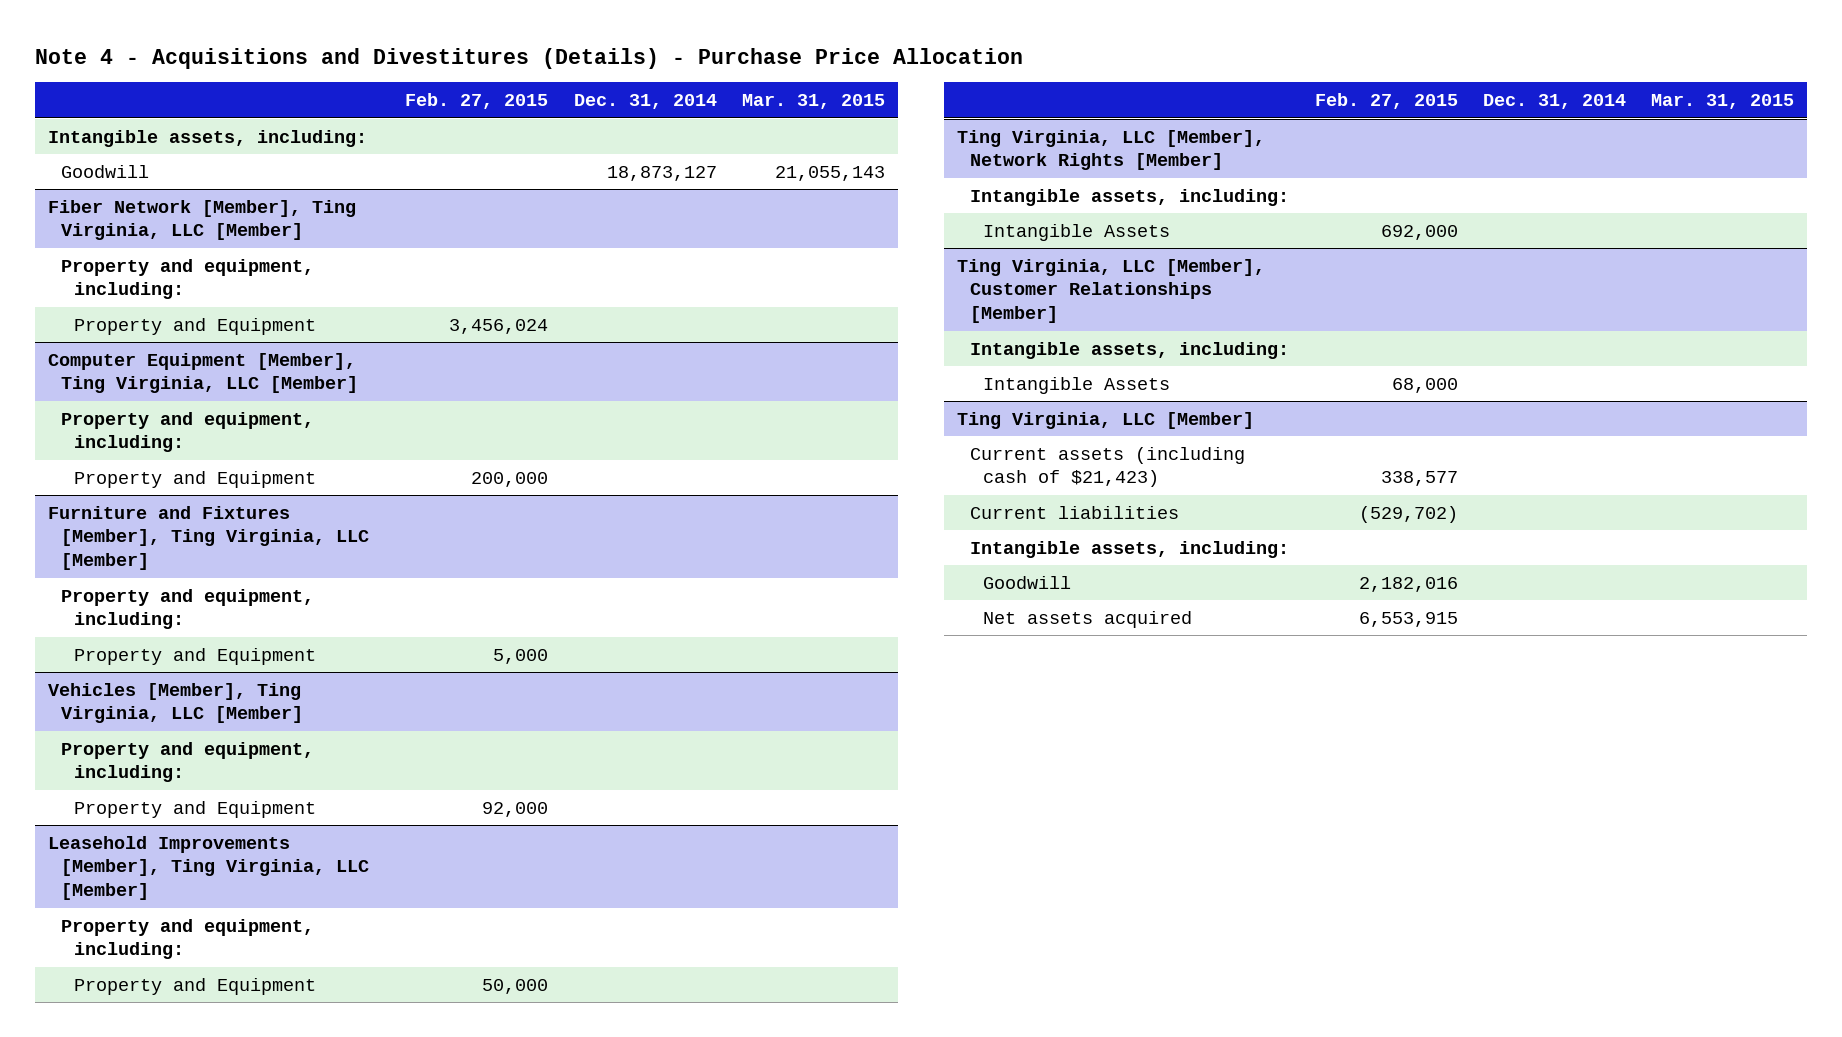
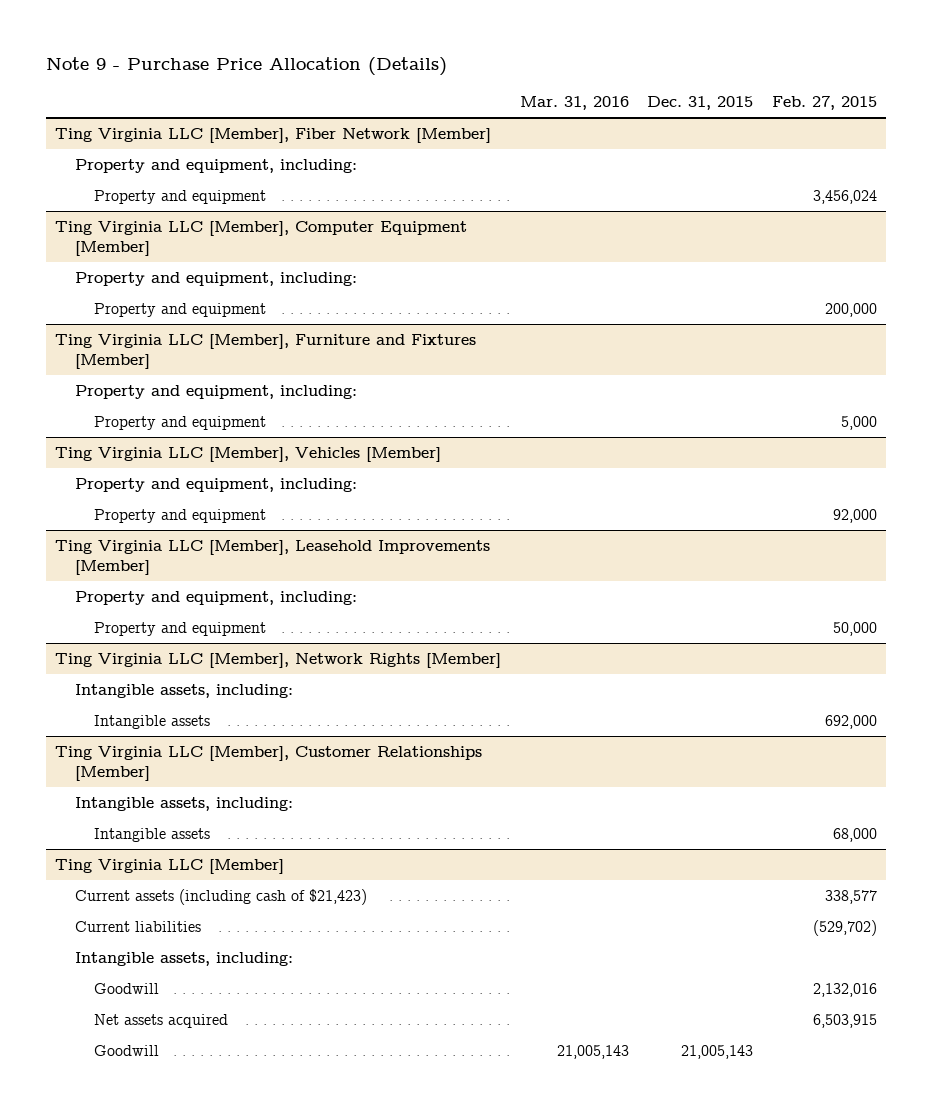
[34,47,1023,69] Note 4 - Acquisitions and Divestitures (Details) - Purchase Price Allocation -> [45,57,447,77] Note 9 - Purchase Price Allocation (Details)
[573,94,717,110] Dec. 31, 2014 -> none
[742,94,886,110] Mar. 31, 2015 -> none
none -> [519,95,629,110] Mar. 31, 2016
none -> [647,95,754,110] Dec. 31, 2015
[47,129,367,147] Intangible assets, including: -> none
[60,164,149,178] Goodwill -> none
[47,199,356,241] Fiber Network [Member], Ting Virginia, LLC [Member] -> [55,128,492,144] Ting Virginia LLC [Member], Fiber Network [Member]
[73,317,316,335] Property and Equipment -> [93,190,266,205] Property and equipment
[47,352,358,394] Computer Equipment [Member], Ting Virginia, LLC [Member] -> [55,221,468,257] Ting Virginia LLC [Member], Computer Equipment [Member]
[73,470,316,488] Property and Equipment -> [93,303,266,318] Property and equipment
[47,505,369,571] Furniture and Fixtures [Member], Ting Virginia, LLC [Member] -> [55,334,477,370] Ting Virginia LLC [Member], Furniture and Fixtures [Member]
[73,647,316,665] Property and Equipment -> [93,416,266,431] Property and equipment
[47,682,303,724] Vehicles [Member], Ting Virginia, LLC [Member] -> [55,447,442,463] Ting Virginia LLC [Member], Vehicles [Member]
[73,800,316,818] Property and Equipment -> [93,509,266,524] Property and equipment
[47,835,369,901] Leasehold Improvements [Member], Ting Virginia, LLC [Member] -> [55,540,491,576] Ting Virginia LLC [Member], Leasehold Improvements [Member]
[73,977,316,995] Property and Equipment -> [93,622,266,637] Property and equipment
[956,129,1265,171] Ting Virginia, LLC [Member], Network Rights [Member] -> [55,653,502,669] Ting Virginia LLC [Member], Network Rights [Member]
[983,223,1171,241] Intangible Assets -> [93,715,210,730] Intangible assets
[956,258,1265,324] Ting Virginia, LLC [Member], Customer Relationships [Member] -> [55,746,483,782] Ting Virginia LLC [Member], Customer Relationships [Member]
[983,376,1171,394] Intangible Assets -> [93,828,210,843] Intangible assets
[956,411,1254,429] Ting Virginia, LLC [Member] -> [55,859,285,875] Ting Virginia LLC [Member]
[1358,576,1458,592] 2,182,016 -> [812,983,877,998] 2,132,016
[1358,611,1458,627] 6,553,915 -> [812,1014,877,1029] 6,503,915
none -> [93,1045,159,1057] Goodwill

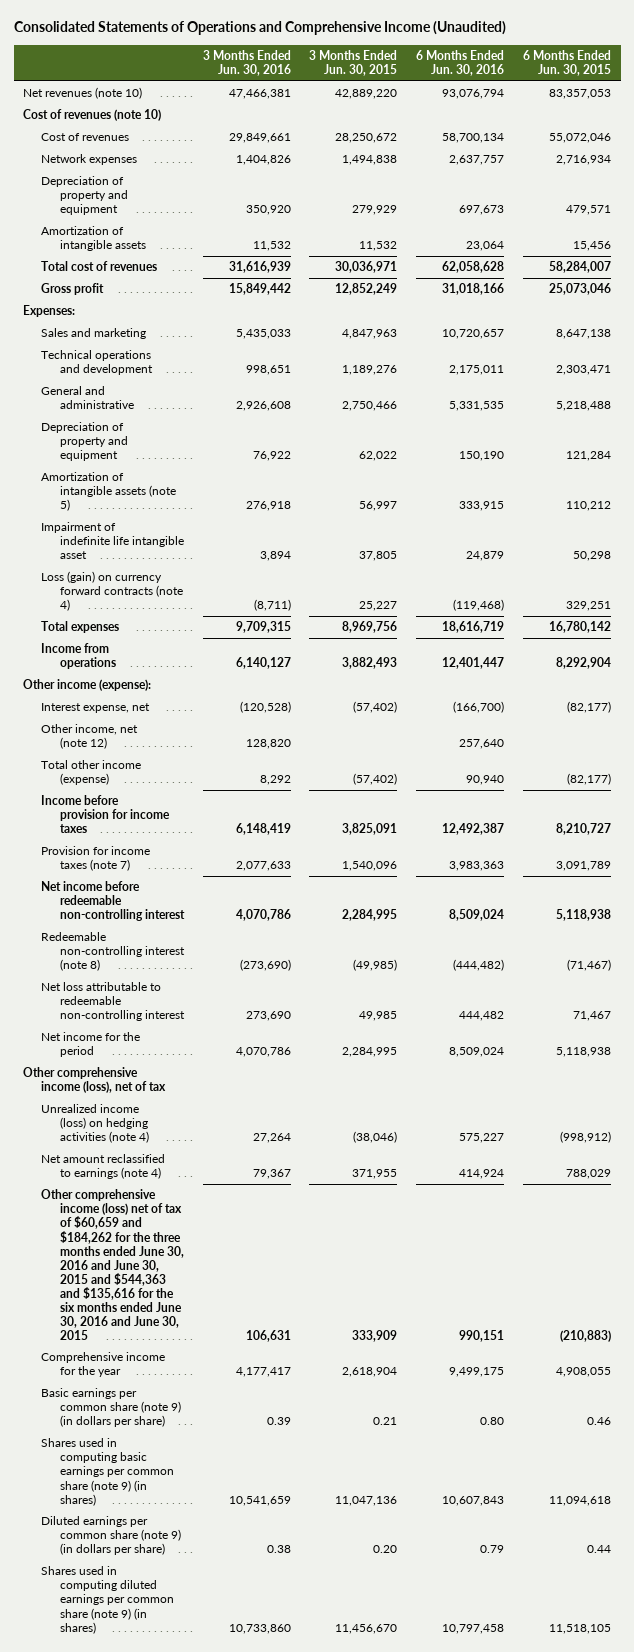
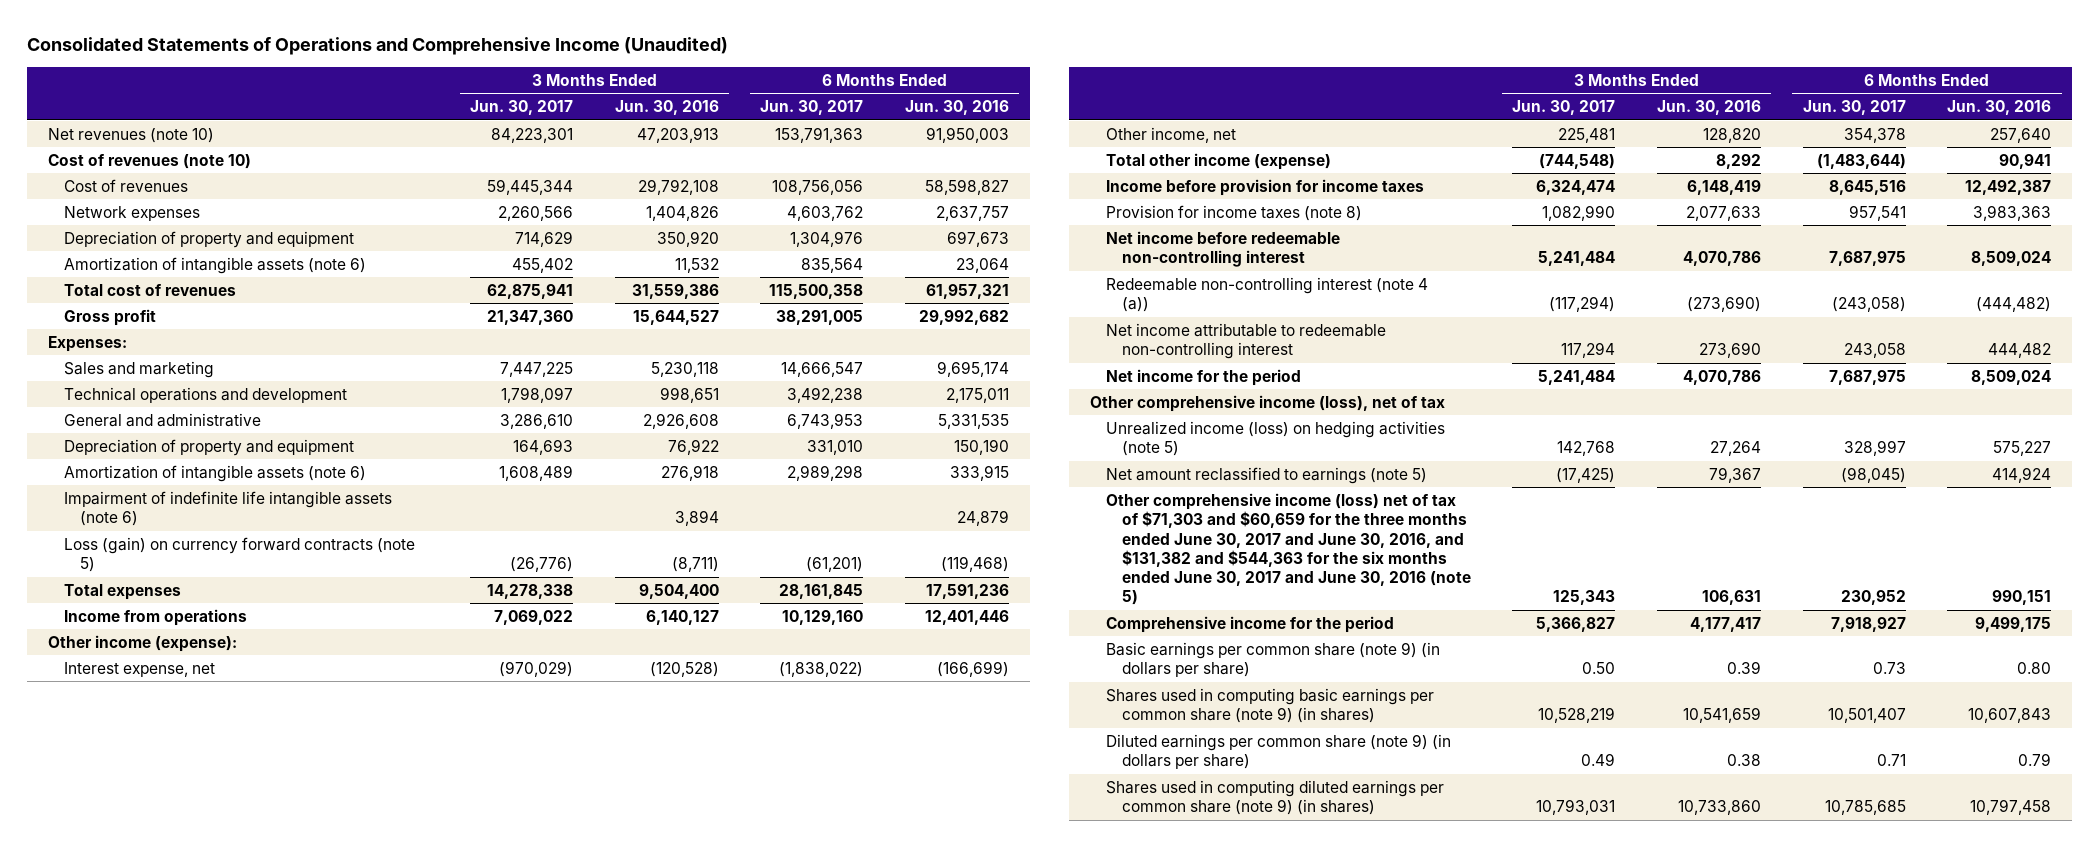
[309,49,398,76] 3 Months Ended Jun. 30, 2015 -> none
[523,49,612,76] 6 Months Ended Jun. 30, 2015 -> none
none -> [470,100,574,116] Jun. 30, 2017
none -> [760,100,864,116] Jun. 30, 2017
[228,89,291,100] 47,466,381 -> [636,126,719,143] 47,203,913
[442,89,505,100] 93,076,794 -> [926,126,1010,143] 91,950,003
[228,133,291,144] 29,849,661 -> [637,178,719,195] 29,792,108
[442,133,505,144] 58,700,134 -> [925,178,1010,195] 58,598,827
[41,226,146,252] Amortization of intangible assets -> [63,256,366,274] Amortization of intangible assets (note 6)
[228,261,291,274] 31,616,939 -> [631,283,719,299] 31,559,386
[442,261,505,274] 62,058,628 -> [926,283,1010,299] 61,957,321
[228,283,291,296] 15,849,442 -> [632,309,719,325] 15,644,527
[442,283,505,296] 31,018,166 -> [919,309,1010,325] 29,992,682
[235,329,291,340] 5,435,033 -> [650,361,719,377] 5,230,118
[442,329,505,340] 10,720,657 -> [937,360,1010,377] 9,695,174
[41,472,176,512] Amortization of intangible assets (note 5) -> [63,464,366,482] Amortization of intangible assets (note 6)
[41,522,184,560] Impairment of indefinite life intangible asset -> [63,490,392,527] Impairment of indefinite life intangible assets (note 6)
[41,571,183,612] Loss (gain) on currency forward contracts (note 4) -> [63,536,415,573] Loss (gain) on currency forward contracts (note 5)
[235,621,291,634] 9,709,315 -> [638,583,719,599] 9,504,400
[442,621,505,634] 18,616,719 -> [926,583,1010,599] 17,591,236
[442,657,505,670] 12,401,447 -> [925,609,1010,625] 12,401,446
[453,701,505,714] (166,700) -> [937,660,1010,677] (166,699)
[41,724,139,750] Other income, net (note 12) -> [1105,126,1236,143] Other income, net
[466,775,505,786] 90,940 -> [1999,153,2052,169] 90,941
[41,846,151,872] Provision for income taxes (note 7) -> [1105,204,1362,221] Provision for income taxes (note 8)
[41,932,185,972] Redeemable non-controlling interest (note 8) -> [1105,276,1428,313] Redeemable non-controlling interest (note 4 (a))
[41,982,185,1022] Net loss attributable to redeemable non-controlling interest -> [1105,322,1386,360] Net income attributable to redeemable non-controlling interest
[41,1104,149,1144] Unrealized income (loss) on hedging activities (note 4) -> [1105,420,1445,457] Unrealized income (loss) on hedging activities (note 5)
[41,1154,166,1180] Net amount reclassified to earnings (note 4) -> [1105,466,1427,484] Net amount reclassified to earnings (note 5)
[41,1189,184,1340] Other comprehensive income (loss) net of tax of $60,659 and $184,262 for the three months ended June 30, 2016 and June 30, 2015 and $544,363 and $135,616 for the six months ended June 30, 2016 and June 30, 2015 -> [1105,492,1471,606] Other comprehensive income (loss) net of tax of $71,303 and $60,659 for the three months ended June 30, 2017 and June 30, 2016, and $131,382 and $544,363 for the six months ended June 30, 2017 and June 30, 2016 (note 5)
[41,1352,166,1378] Comprehensive income for the year -> [1105,615,1394,633] Comprehensive income for the period

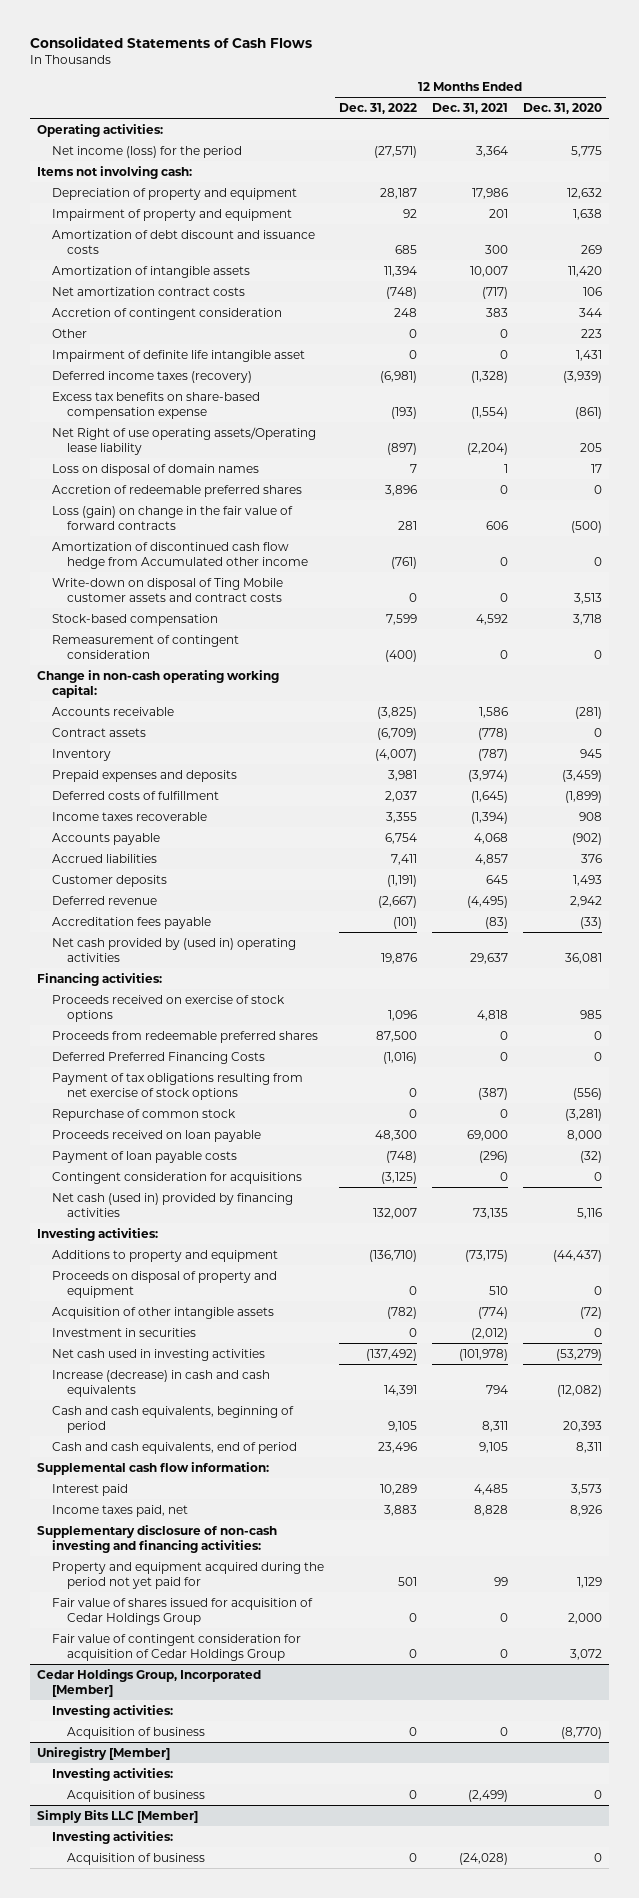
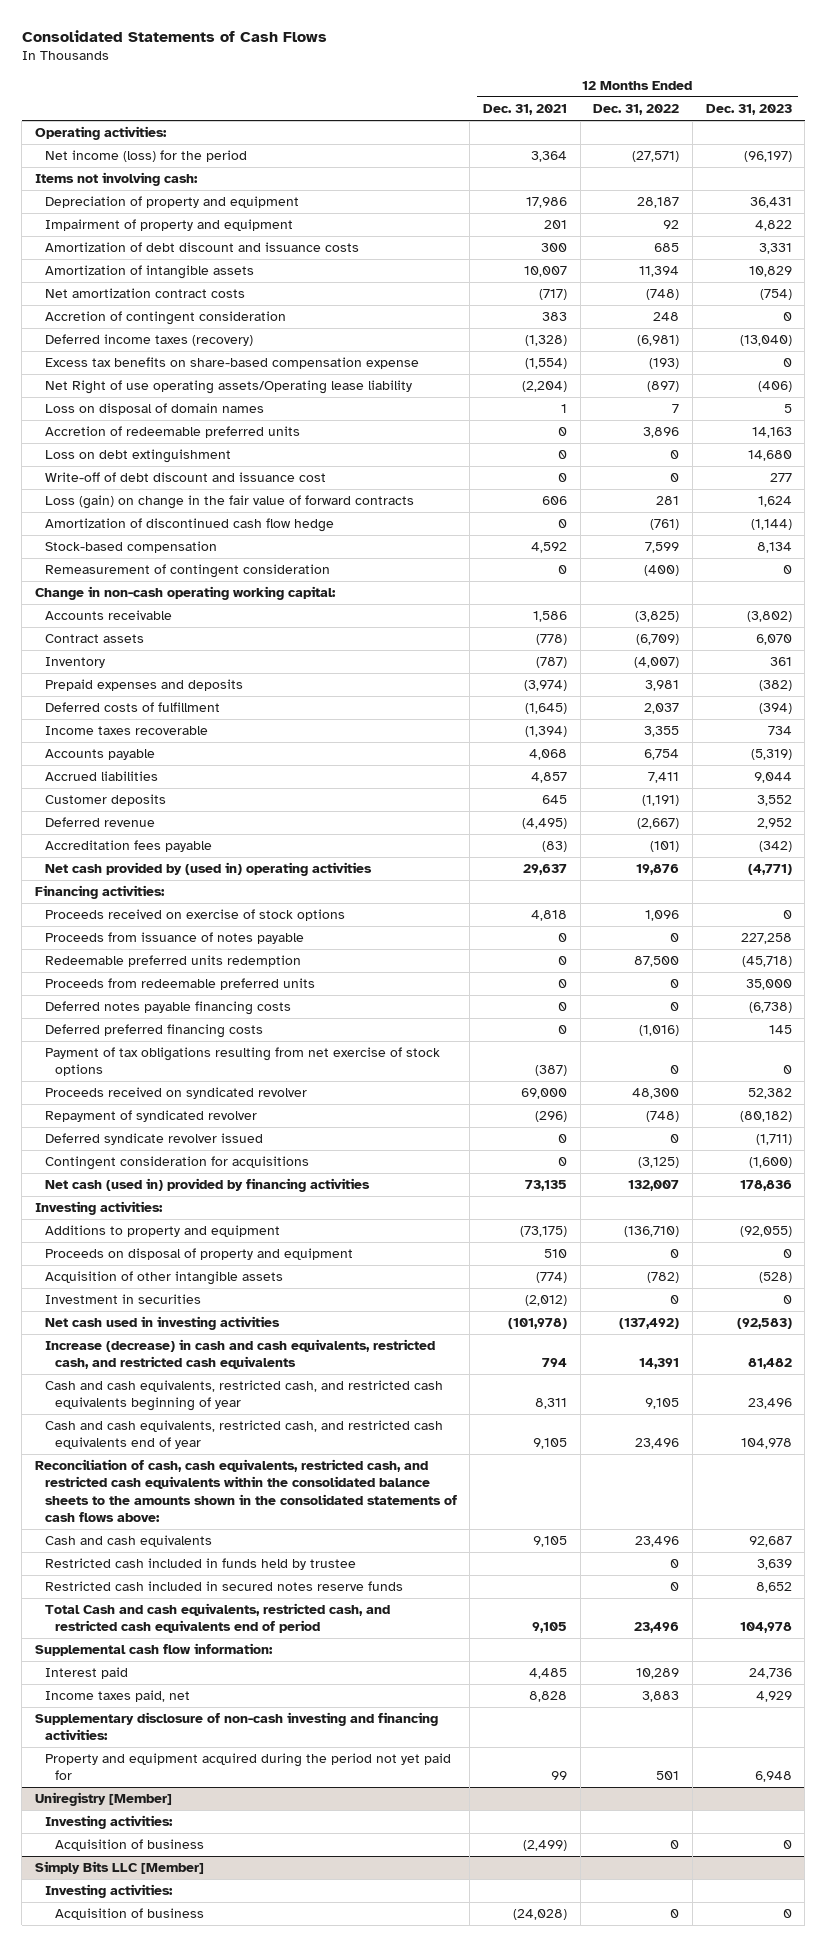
[522,102,602,114] Dec. 31, 2020 -> none
none -> [705,103,792,115] Dec. 31, 2023
[52,328,88,338] Other -> none
[52,349,306,362] Impairment of definite life intangible asset -> none
[52,484,303,497] Accretion of redeemable preferred shares -> [44,426,300,439] Accretion of redeemable preferred units
none -> [44,449,231,464] Loss on debt extinguishment
none -> [44,472,326,483] Write-off of debt discount and issuance cost
[52,577,284,602] Write-down on disposal of Ting Mobile customer assets and contract costs -> none
[52,541,309,569] Amortization of discontinued cash flow hedge from Accumulated other income -> [44,518,334,533] Amortization of discontinued cash flow hedge
none -> [44,932,304,945] Proceeds from issuance of notes payable
none -> [44,955,301,968] Redeemable preferred units redemption
[52,1030,319,1043] Proceeds from redeemable preferred shares -> [44,978,315,991] Proceeds from redeemable preferred units
[376,1030,418,1042] 87,500 -> [670,979,680,989] 0
none -> [44,1001,291,1016] Deferred notes payable financing costs
[52,1051,266,1064] Deferred Preferred Financing Costs -> [44,1024,263,1039] Deferred preferred financing costs
[52,1108,237,1121] Repurchase of common stock -> none
[52,1129,262,1142] Proceeds received on loan payable -> [44,1087,307,1100] Proceeds received on syndicated revolver
[52,1150,238,1163] Payment of loan payable costs -> [44,1110,257,1123] Repayment of syndicated revolver
none -> [44,1133,263,1146] Deferred syndicate revolver issued
[52,1369,271,1397] Increase (decrease) in cash and cash equivalents -> [44,1339,435,1370] Increase (decrease) in cash and cash equivalents, restricted cash, and restricted cash equivalents
[52,1405,295,1433] Cash and cash equivalents, beginning of period -> [44,1380,443,1412] Cash and cash equivalents, restricted cash, and restricted cash equivalents beginning of year
[52,1441,298,1454] Cash and cash equivalents, end of period -> [44,1420,443,1450] Cash and cash equivalents, restricted cash, and restricted cash equivalents end of year
none -> [34,1459,457,1522] Reconciliation of cash, cash equivalents, restricted cash, and restricted cash equivalents within the consolidated balance sheets to the amounts shown in the consolidated statements of cash flows above:
none -> [44,1535,212,1548] Cash and cash equivalents
none -> [44,1558,356,1571] Restricted cash included in funds held by trustee
none -> [44,1581,403,1592] Restricted cash included in secured notes reserve funds
none -> [44,1603,390,1634] Total Cash and cash equivalents, restricted cash, and restricted cash equivalents end of period
[52,1597,314,1625] Fair value of shares issued for acquisition of Cedar Holdings Group -> none
[52,1633,302,1661] Fair value of contingent consideration for acquisition of Cedar Holdings Group -> none
[36,1668,261,1697] Cedar Holdings Group, Incorporated [Member] -> none
[52,1704,174,1718] Investing activities: -> none
[67,1726,206,1739] Acquisition of business -> none

